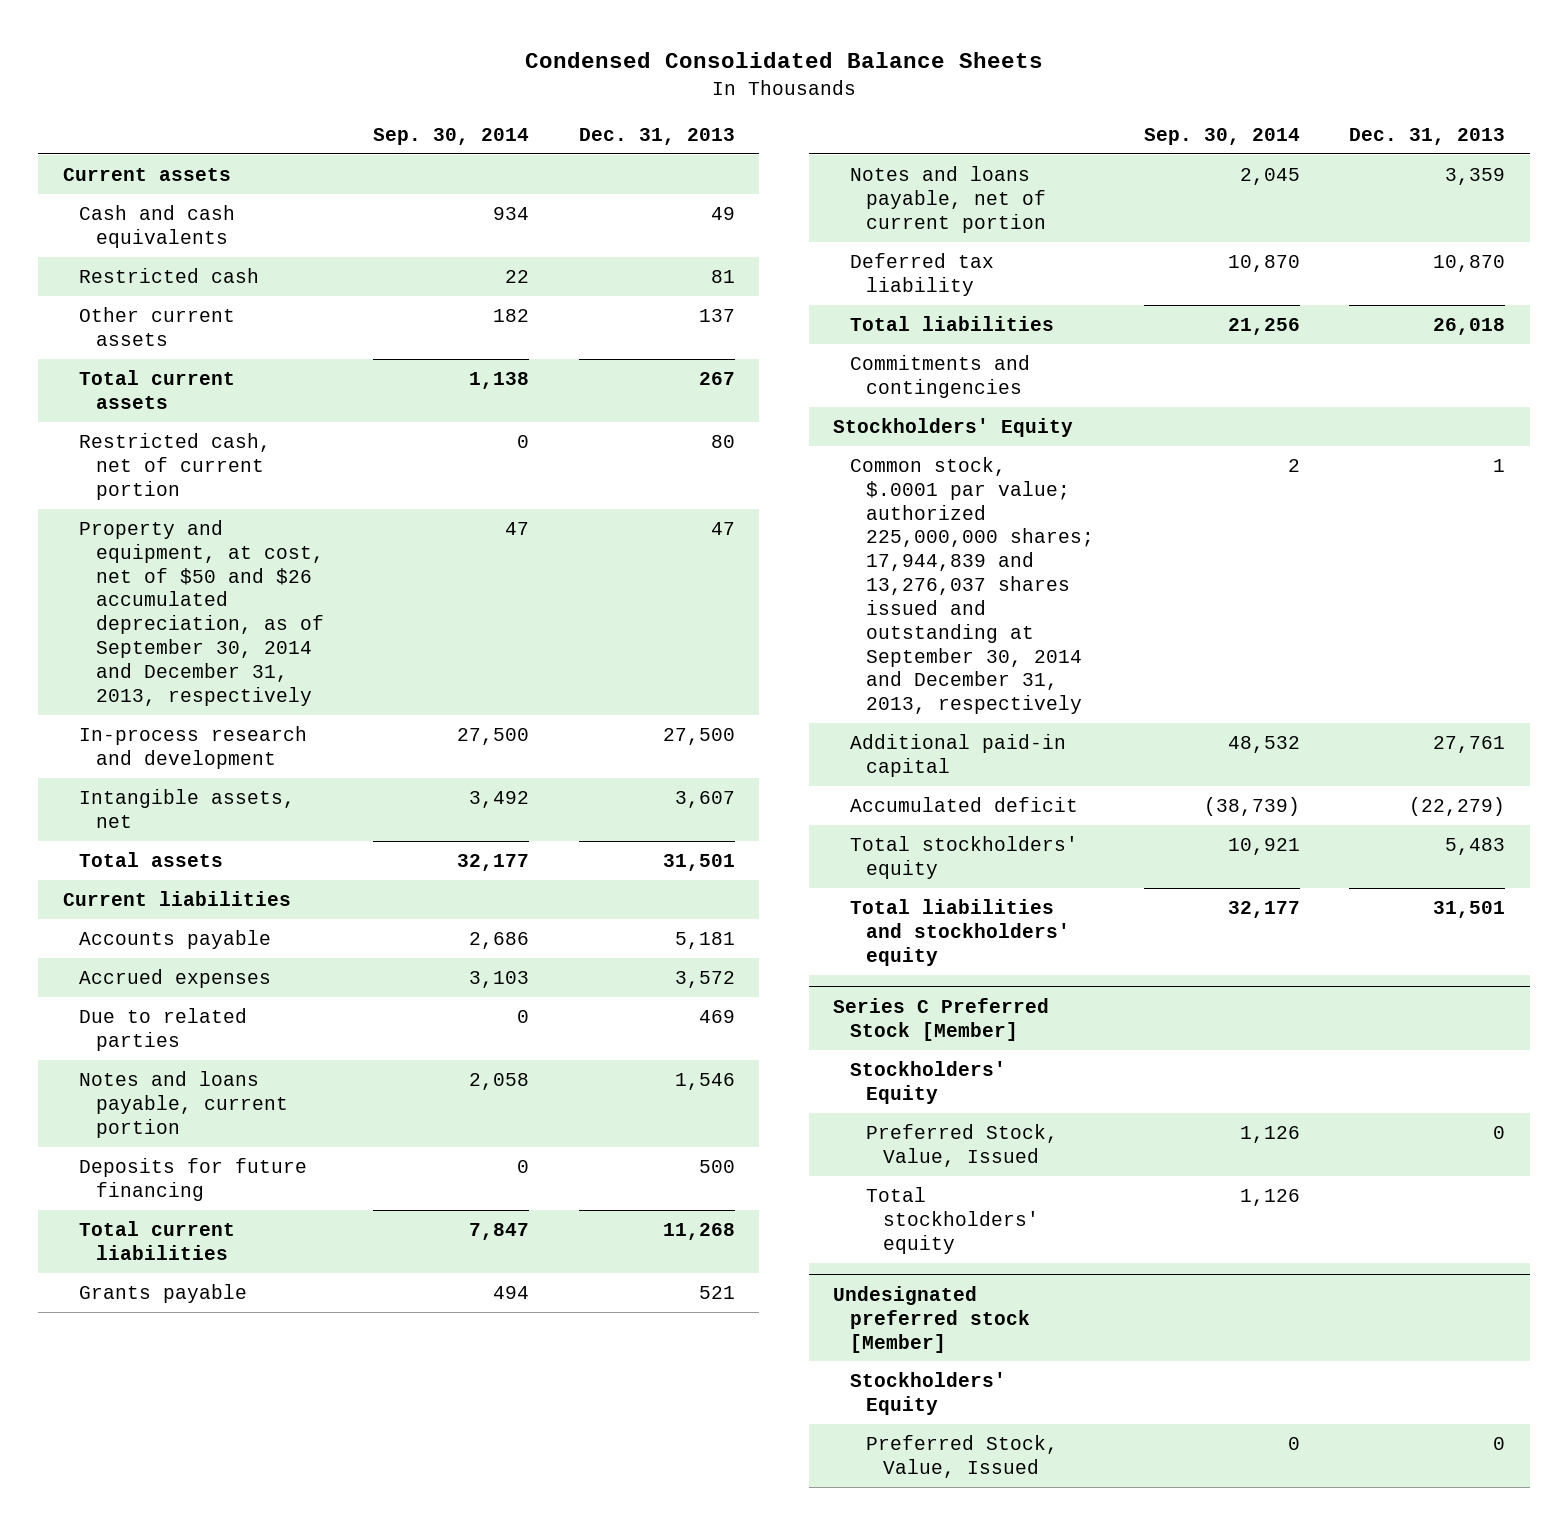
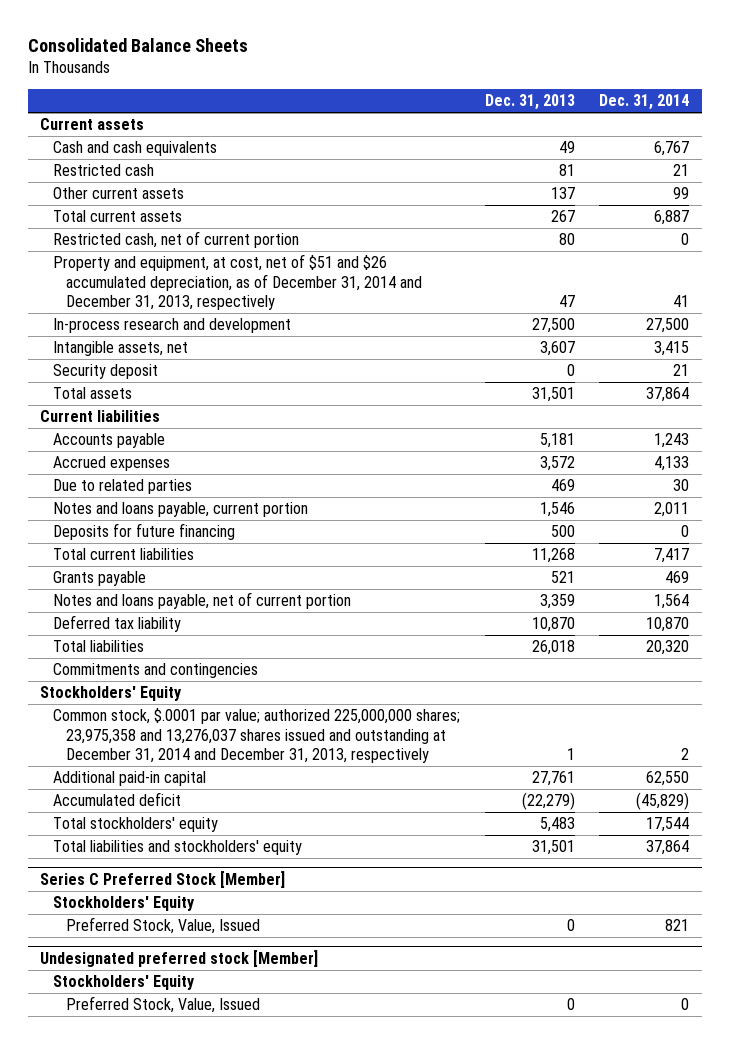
[524,52,1043,69] Condensed Consolidated Balance Sheets -> [27,37,248,52] Consolidated Balance Sheets
[373,127,530,145] Sep. 30, 2014 -> none
none -> [599,94,690,111] Dec. 31, 2014
[79,519,324,706] Property and equipment, at cost, net of $50 and $26 accumulated depreciation, as of September 30, 2014 and December 31, 2013, respectively -> [53,254,423,311] Property and equipment, at cost, net of $51 and $26 accumulated depreciation, as of December 31, 2014 and December 31, 2013, respectively
none -> [53,364,159,380] Security deposit
[849,456,1095,715] Common stock, $.0001 par value; authorized 225,000,000 shares; 17,944,839 and 13,276,037 shares issued and outstanding at September 30, 2014 and December 31, 2013, respectively -> [53,708,461,764] Common stock, $.0001 par value; authorized 225,000,000 shares; 23,975,358 and 13,276,037 shares issued and outstanding at December 31, 2014 and December 31, 2013, respectively
[866,1186,1039,1254] Total stockholders' equity -> none

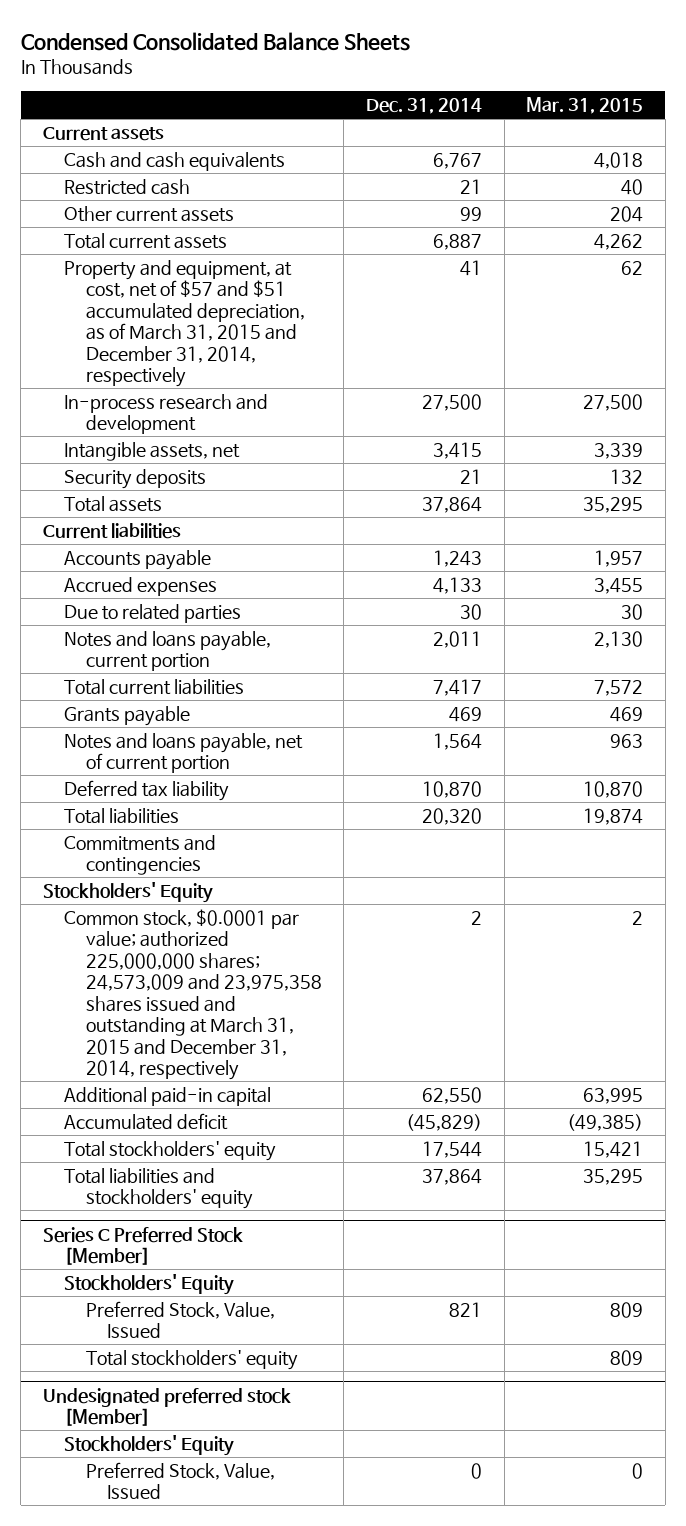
[27,37,248,52] Consolidated Balance Sheets -> [20,31,410,51] Condensed Consolidated Balance Sheets
[484,94,575,111] Dec. 31, 2013 -> none
none -> [526,97,644,115] Mar. 31, 2015
[53,231,300,249] Restricted cash, net of current portion -> none
[53,254,423,311] Property and equipment, at cost, net of $51 and $26 accumulated depreciation, as of December 31, 2014 and December 31, 2013, respectively -> [64,259,305,388] Property and equipment, at cost, net of $57 and $51 accumulated depreciation, as of March 31, 2015 and December 31, 2014, respectively
[53,364,159,380] Security deposit -> [64,468,207,489] Security deposits
[53,523,236,541] Deposits for future financing -> none
[53,708,461,764] Common stock, $.0001 par value; authorized 225,000,000 shares; 23,975,358 and 13,276,037 shares issued and outstanding at December 31, 2014 and December 31, 2013, respectively -> [64,908,322,1080] Common stock, $0.0001 par value; authorized 225,000,000 shares; 24,573,009 and 23,975,358 shares issued and outstanding at March 31, 2015 and December 31, 2014, respectively
none -> [85,1349,298,1370] Total stockholders' equity

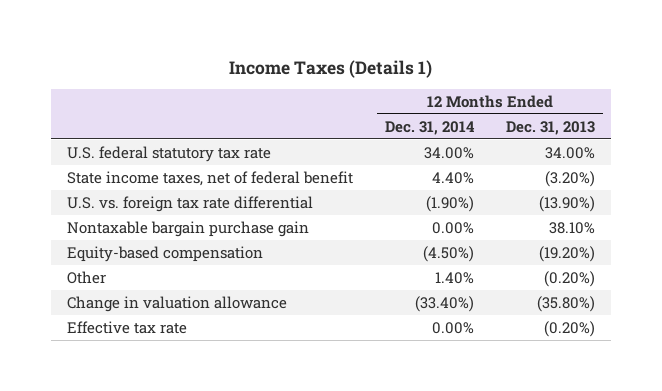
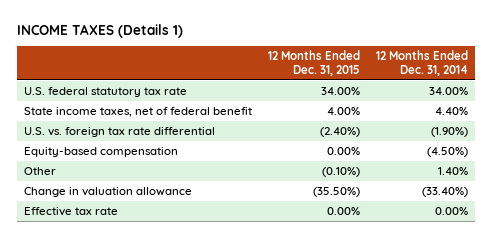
[228,60,432,79] Income Taxes (Details 1) -> [16,23,183,38] INCOME TAXES (Details 1)
[506,120,596,135] Dec. 31, 2013 -> none
none -> [267,50,360,77] 12 Months Ended Dec. 31, 2015
[66,220,309,237] Nontaxable bargain purchase gain -> none

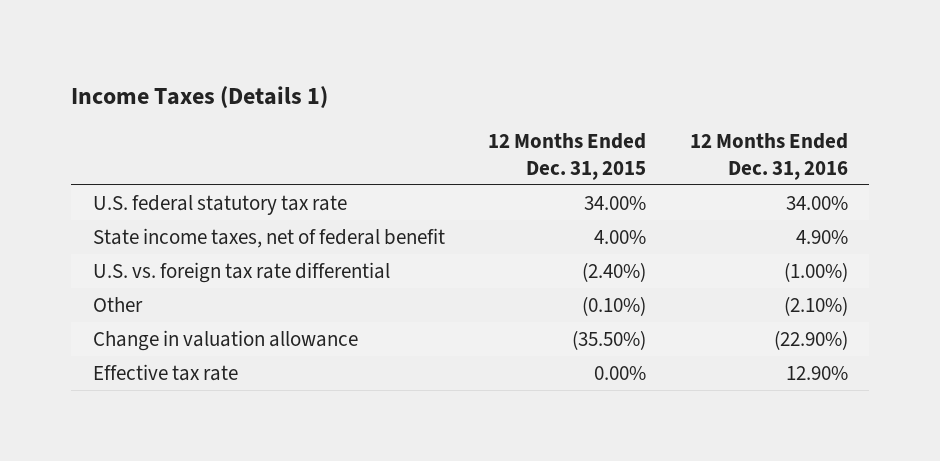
[16,23,183,38] INCOME TAXES (Details 1) -> [71,85,329,108] Income Taxes (Details 1)
[375,50,468,77] 12 Months Ended Dec. 31, 2014 -> none
none -> [689,133,848,180] 12 Months Ended Dec. 31, 2016
[24,147,179,158] Equity-based compensation -> none

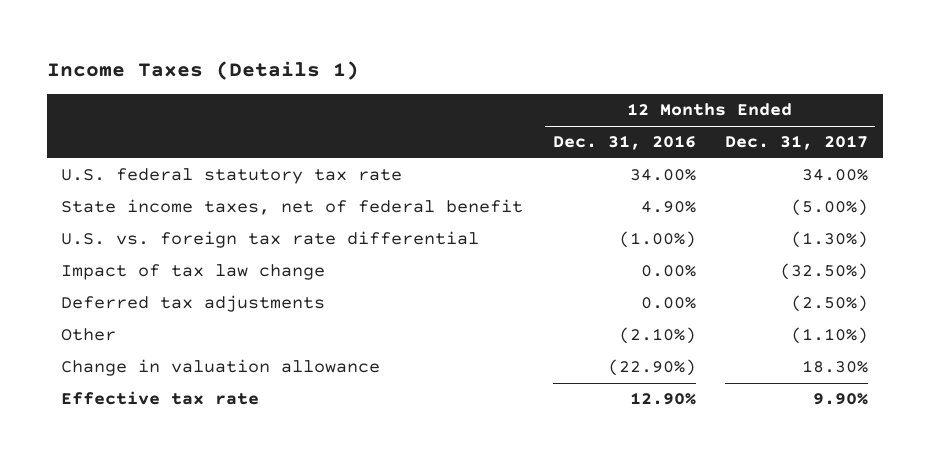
[488,133,647,180] 12 Months Ended Dec. 31, 2015 -> none
none -> [724,135,868,151] Dec. 31, 2017
none -> [61,264,326,281] Impact of tax law change
none -> [61,295,326,313] Deferred tax adjustments

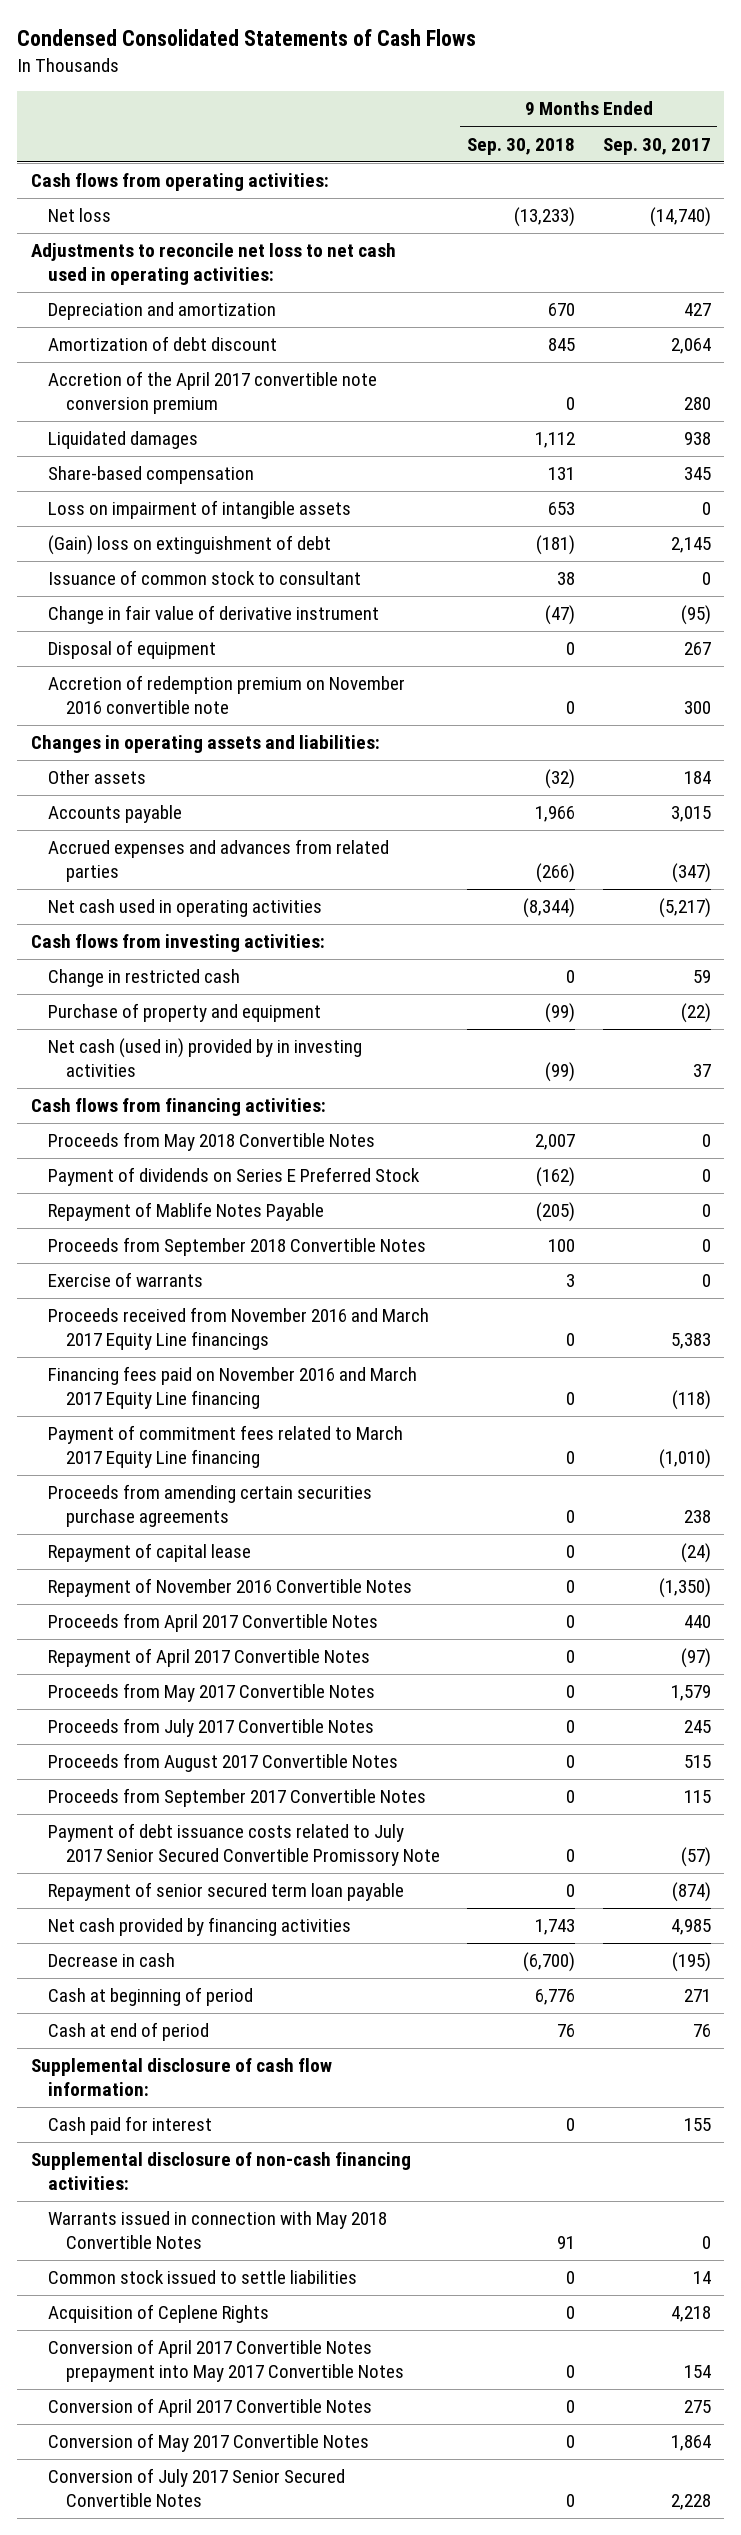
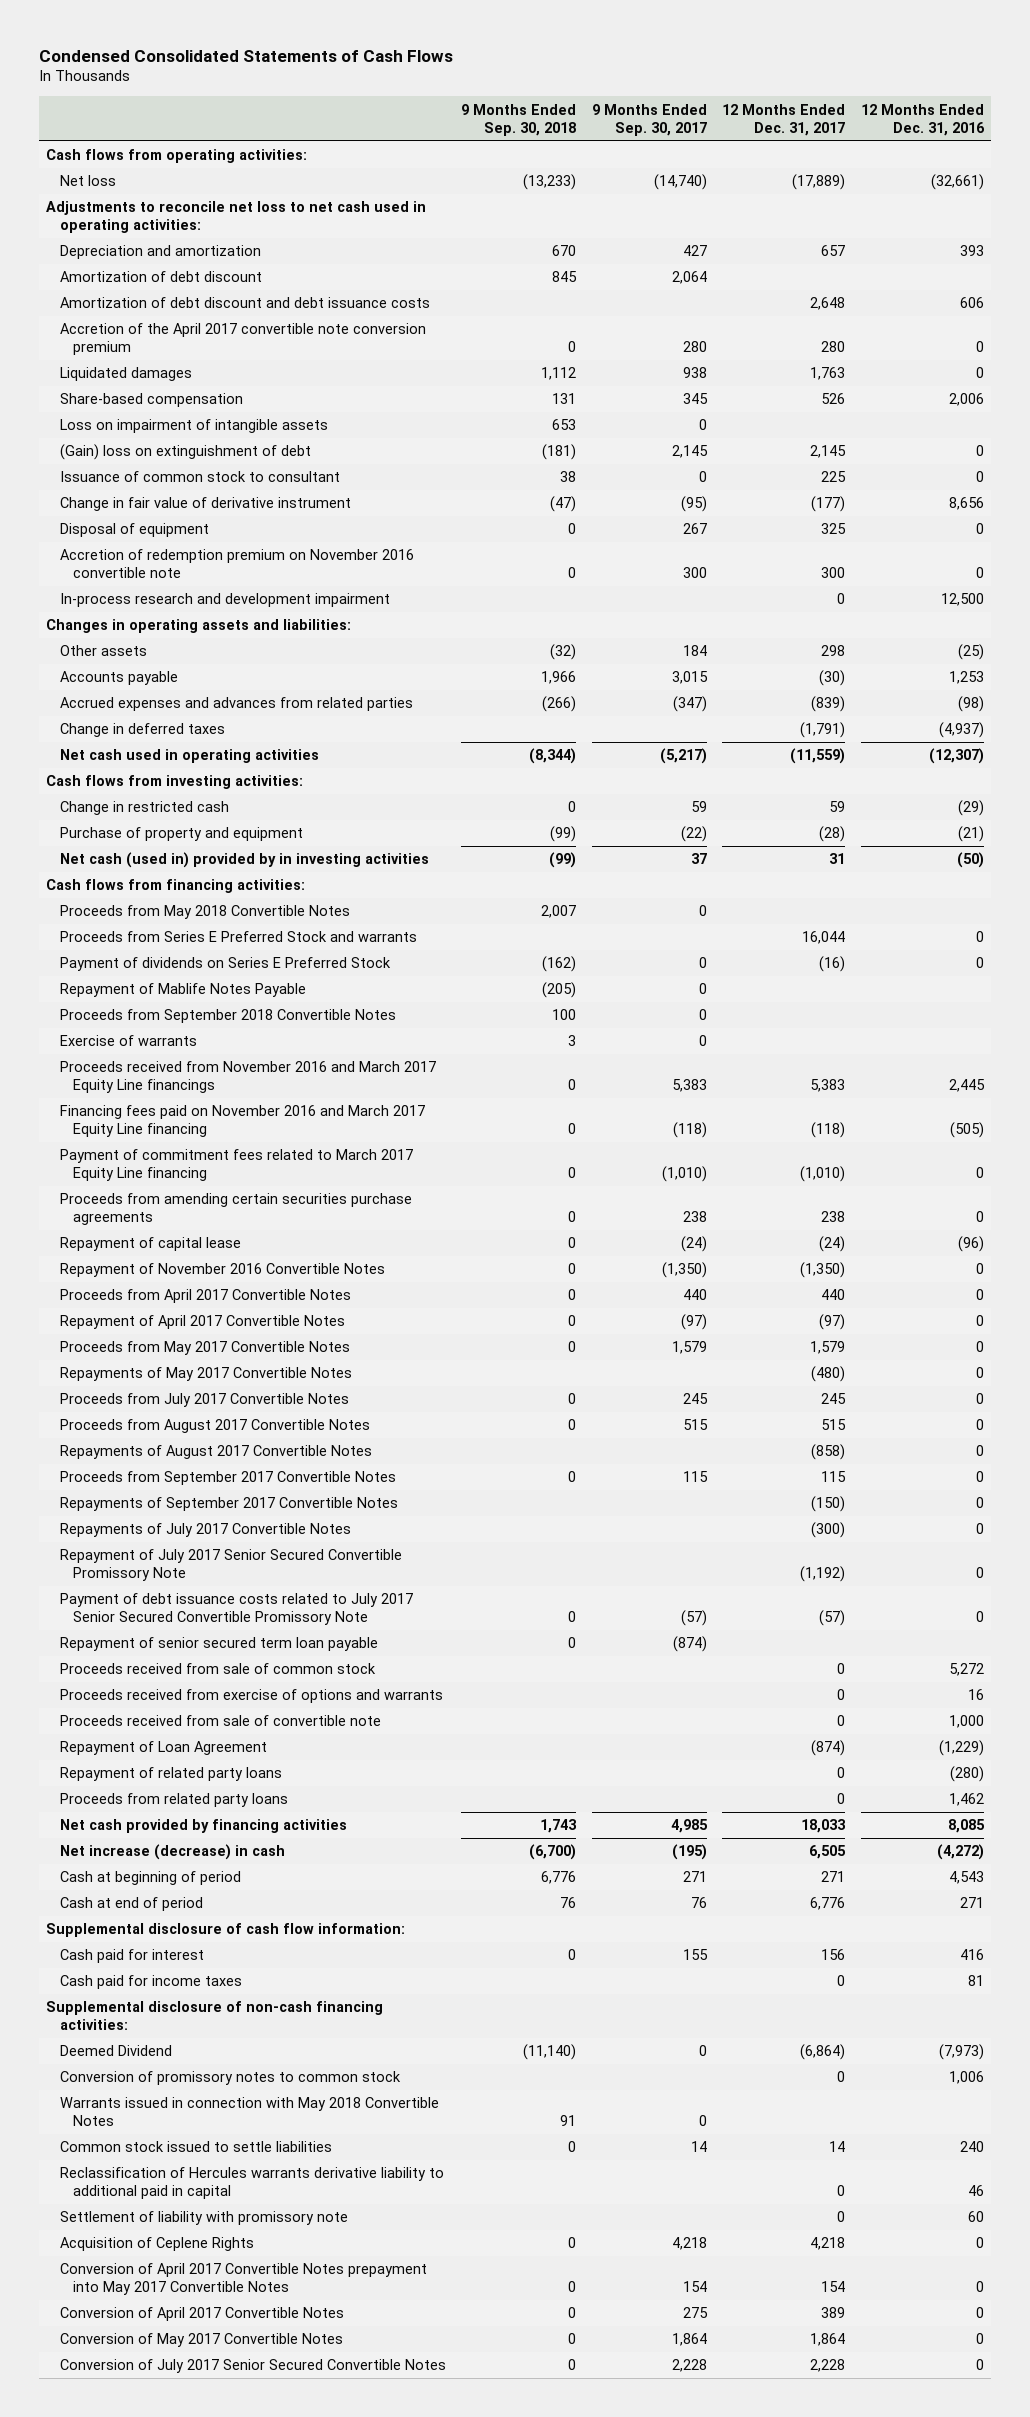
none -> [722,103,846,136] 12 Months Ended Dec. 31, 2017
none -> [860,103,985,136] 12 Months Ended Dec. 31, 2016
none -> [59,297,430,309] Amortization of debt discount and debt issuance costs
none -> [59,593,390,608] In-process research and development impairment
none -> [59,723,225,738] Change in deferred taxes
none -> [59,931,417,943] Proceeds from Series E Preferred Stock and warrants
none -> [59,1367,352,1382] Repayments of May 2017 Convertible Notes
none -> [59,1445,372,1460] Repayments of August 2017 Convertible Notes
none -> [59,1497,398,1512] Repayments of September 2017 Convertible Notes
none -> [59,1523,351,1538] Repayments of July 2017 Convertible Notes
none -> [59,1549,402,1582] Repayment of July 2017 Senior Secured Convertible Promissory Note
none -> [59,1663,376,1675] Proceeds received from sale of common stock
none -> [59,1689,443,1704] Proceeds received from exercise of options and warrants
none -> [59,1715,381,1727] Proceeds received from sale of convertible note
none -> [59,1741,267,1756] Repayment of Loan Agreement
none -> [59,1767,282,1782] Repayment of related party loans
none -> [59,1793,288,1808] Proceeds from related party loans
[48,1953,176,1968] Decrease in cash -> [59,1844,285,1861] Net increase (decrease) in cash
none -> [59,1975,242,1990] Cash paid for income taxes
none -> [59,2045,172,2057] Deemed Dividend
none -> [59,2071,401,2086] Conversion of promissory notes to common stock
none -> [59,2167,444,2200] Reclassification of Hercules warrants derivative liability to additional paid in capital
none -> [59,2211,348,2226] Settlement of liability with promissory note

